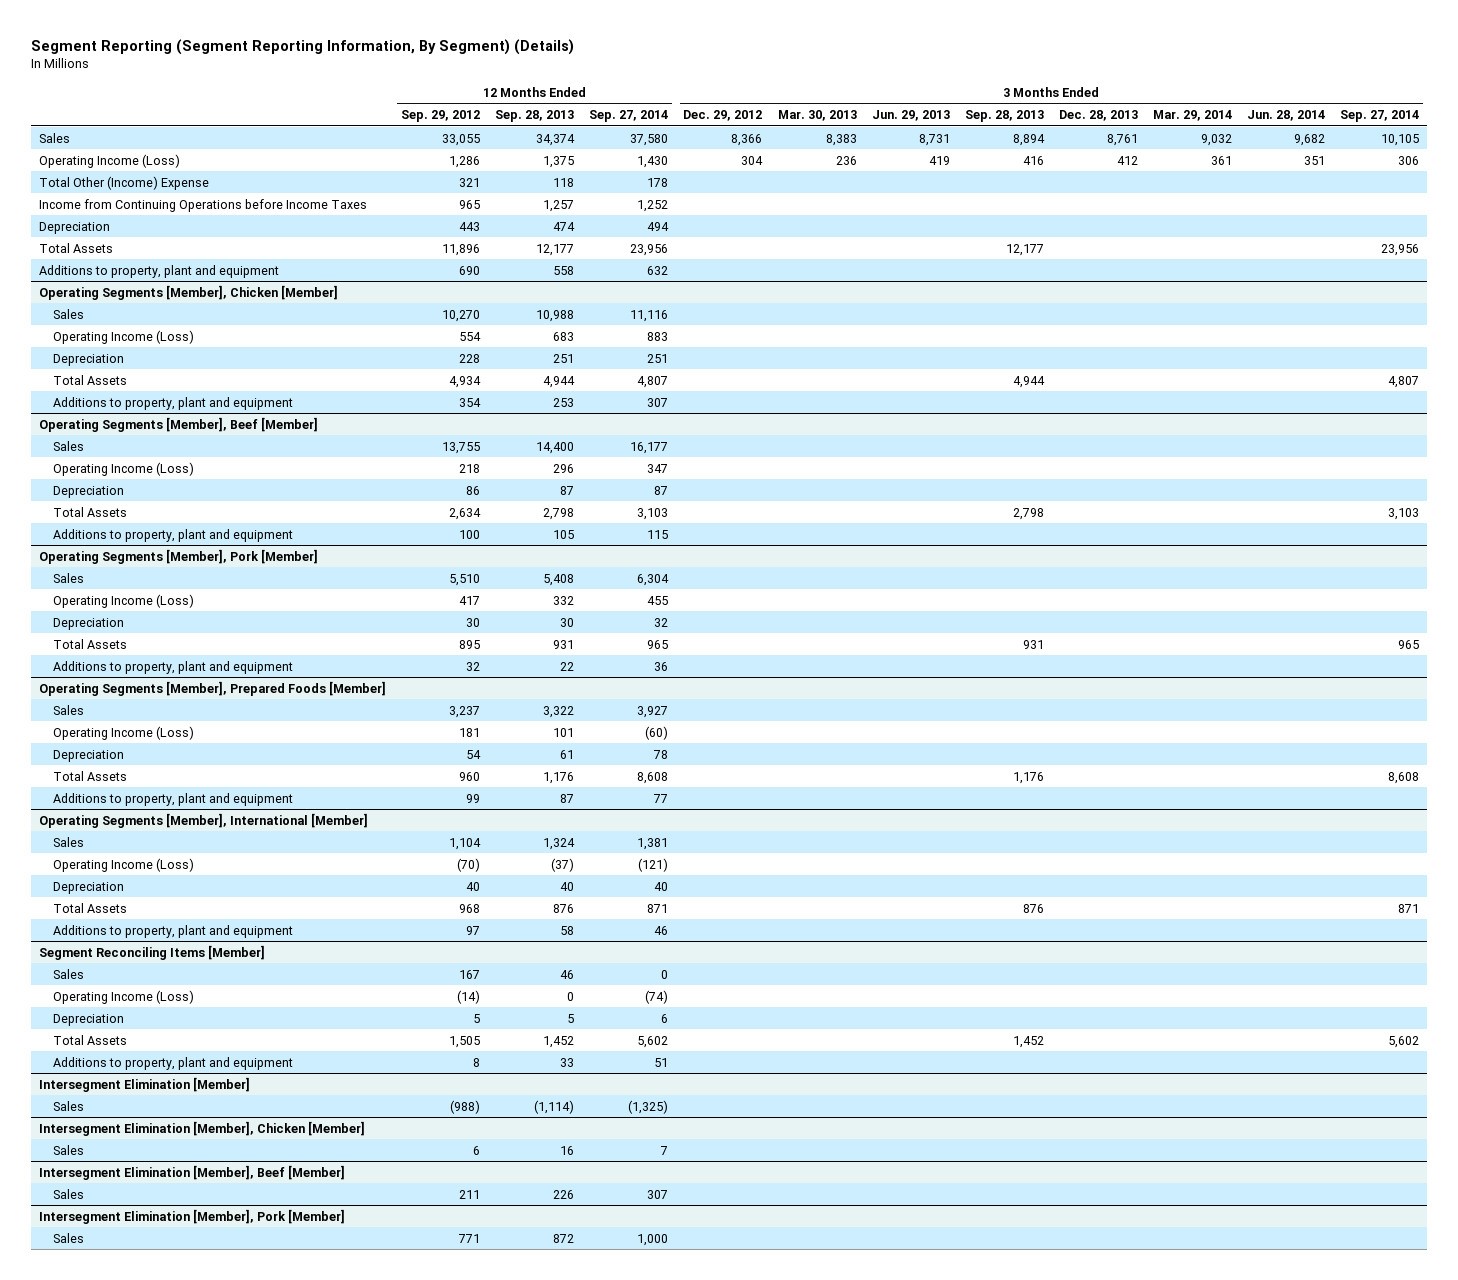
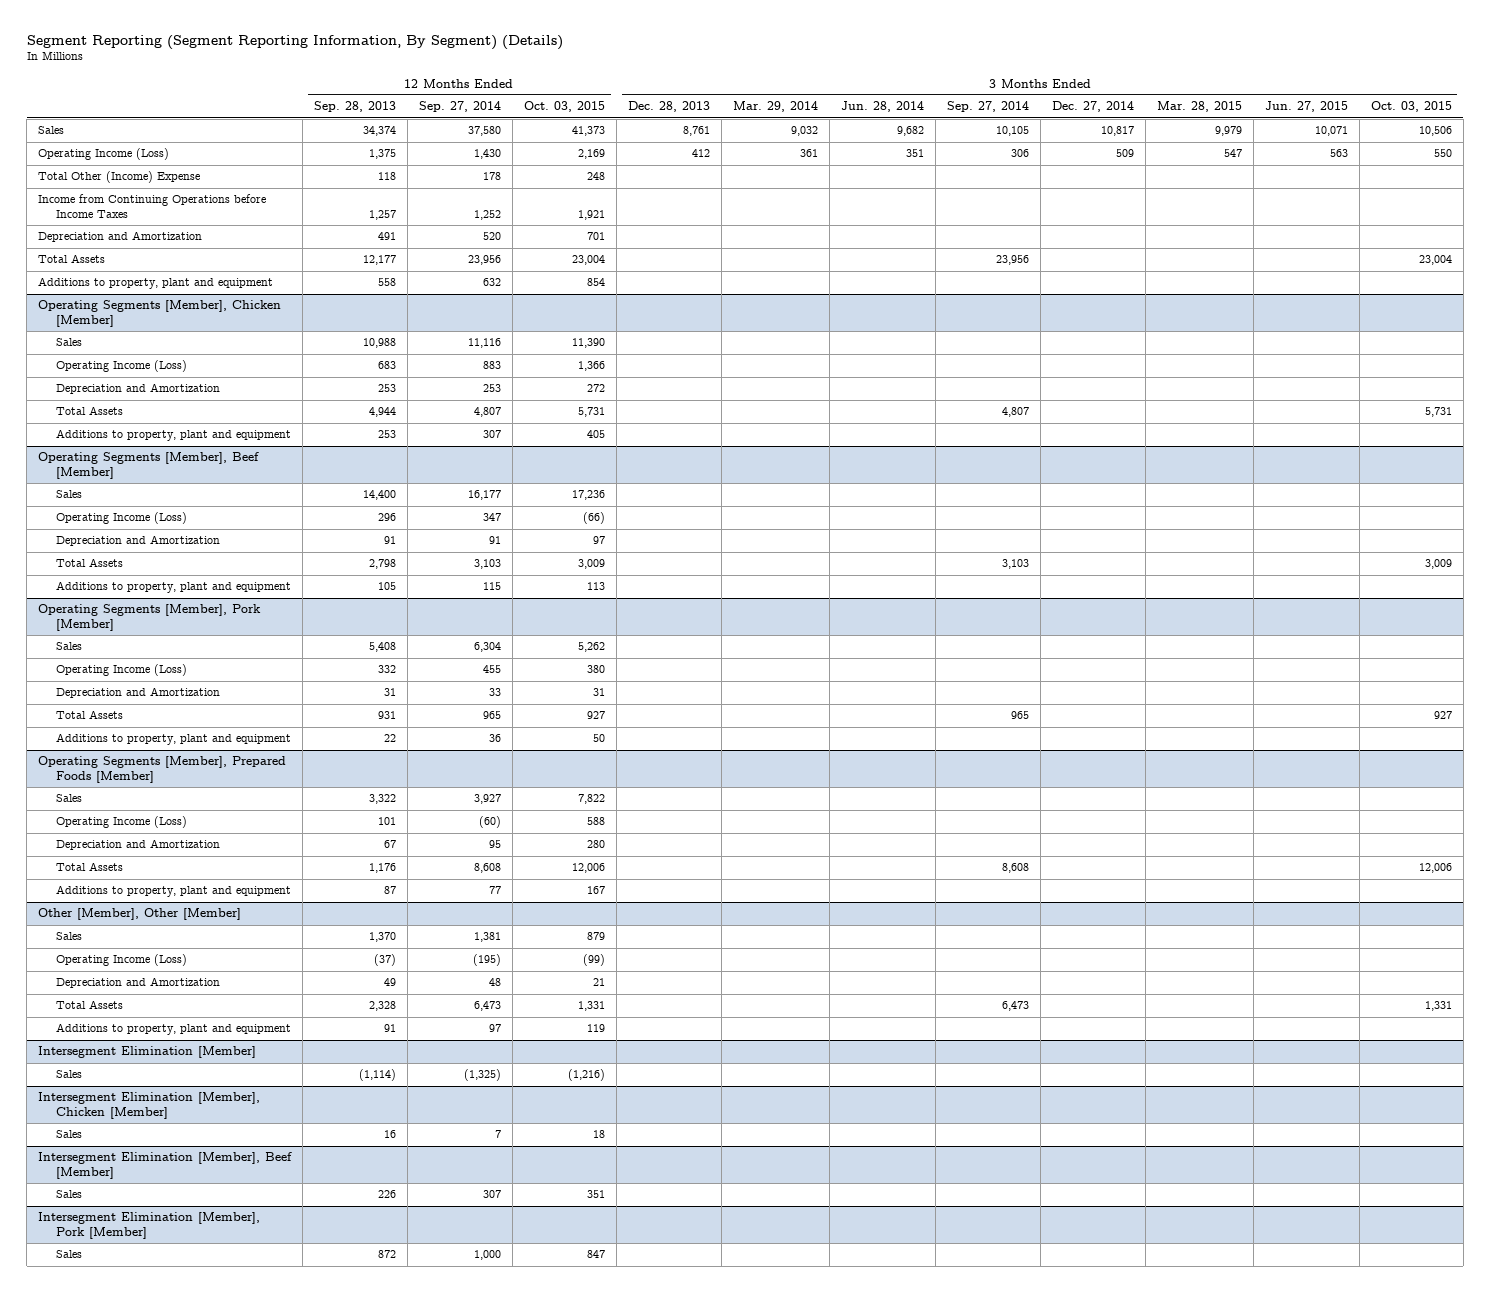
[401,110,481,123] Sep. 29, 2012 -> none
[683,110,763,122] Dec. 29, 2012 -> none
[777,110,857,122] Mar. 30, 2013 -> none
[871,110,950,122] Jun. 29, 2013 -> none
[964,110,1044,123] Sep. 28, 2013 -> none
none -> [523,101,605,113] Oct. 03, 2015
none -> [1051,101,1134,113] Dec. 27, 2014
none -> [1156,101,1242,113] Mar. 28, 2015
none -> [1264,101,1348,113] Jun. 27, 2015
none -> [1370,101,1452,113] Oct. 03, 2015
[39,221,111,234] Depreciation -> none
none -> [38,231,203,243] Depreciation and Amortization
[52,353,124,366] Depreciation -> none
none -> [56,383,221,395] Depreciation and Amortization
[52,485,124,498] Depreciation -> none
none -> [56,535,221,547] Depreciation and Amortization
[52,617,124,630] Depreciation -> none
none -> [56,687,221,699] Depreciation and Amortization
[52,749,124,762] Depreciation -> none
none -> [56,839,221,851] Depreciation and Amortization
[39,812,369,828] Operating Segments [Member], International [Member] -> none
[52,881,124,894] Depreciation -> none
[39,944,266,960] Segment Reconciling Items [Member] -> none
[52,968,84,979] Sales -> none
[52,989,194,1004] Operating Income (Loss) -> none
[52,1013,124,1026] Depreciation -> none
[52,1034,127,1045] Total Assets -> none
[52,1056,293,1070] Additions to property, plant and equipment -> none
none -> [38,908,242,921] Other [Member], Other [Member]
[543,837,576,850] 1,324 -> [369,932,397,943] 1,370
[638,857,669,872] (121) -> [472,954,501,967] (195)
none -> [56,977,221,989] Depreciation and Amortization
[553,903,575,913] 876 -> [369,1001,397,1012] 2,328
[647,903,669,913] 871 -> [473,1001,501,1012] 6,473
[1398,903,1420,913] 871 -> [1001,1001,1029,1012] 6,473
[560,925,575,935] 58 -> [384,1024,397,1033] 91
[654,925,669,935] 46 -> [488,1024,501,1033] 97

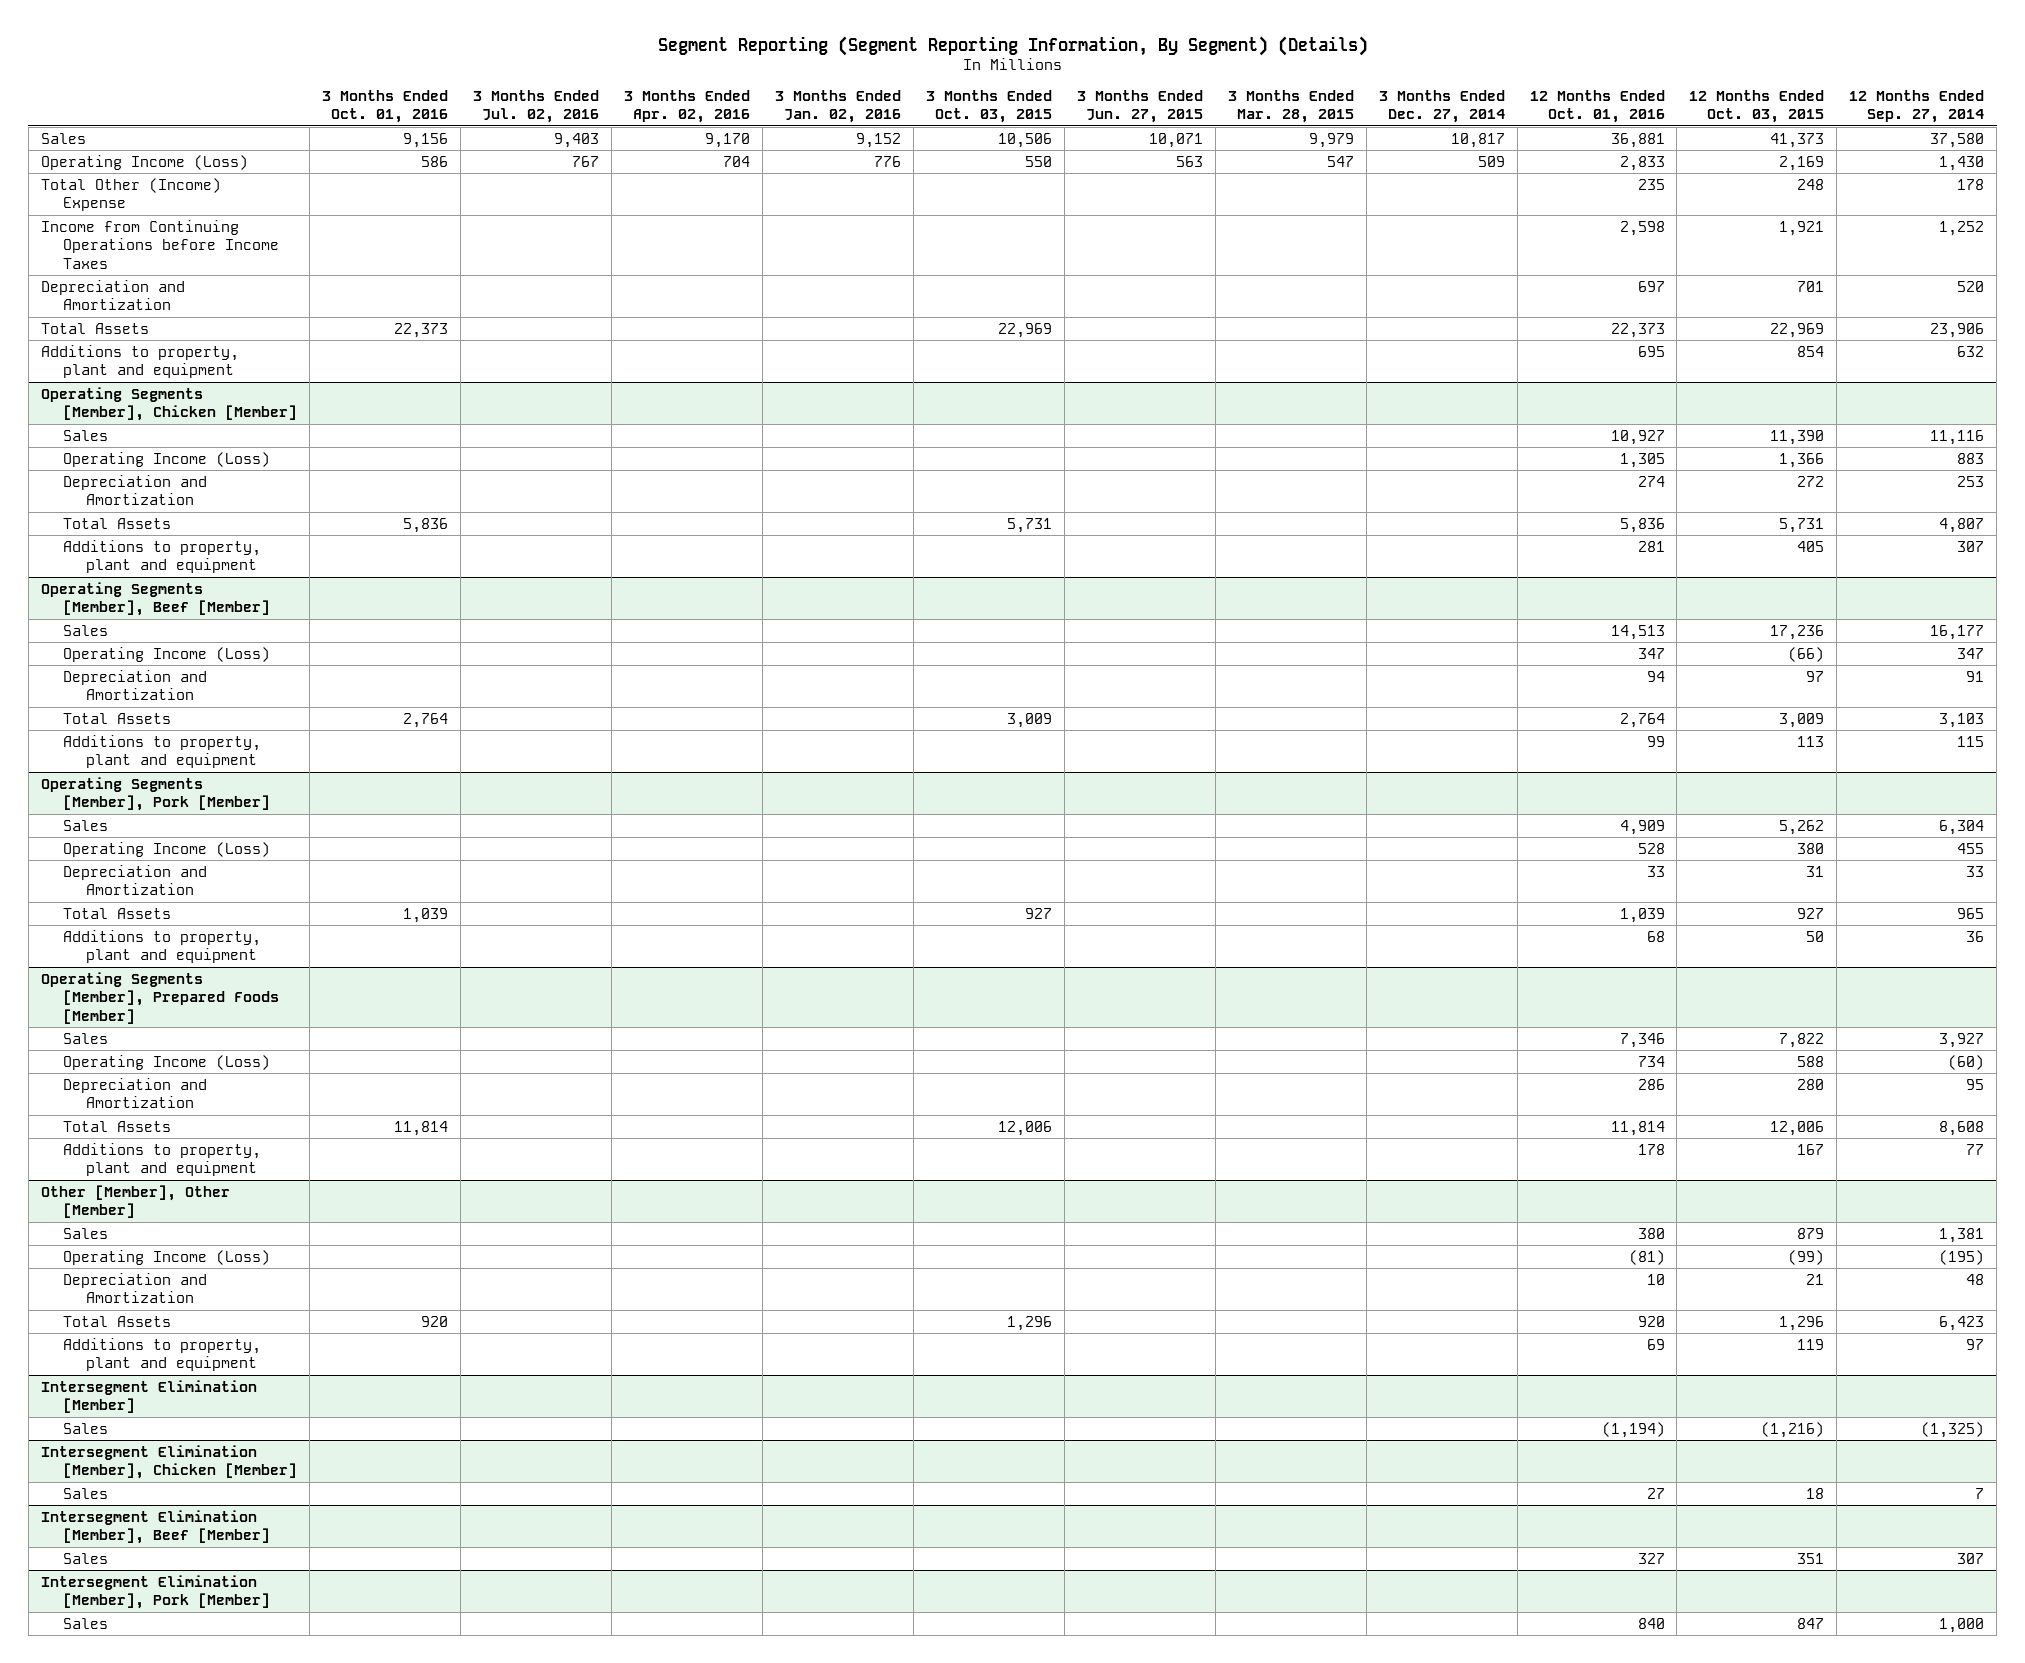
[314,101,397,113] Sep. 28, 2013 -> none
[627,101,710,113] Dec. 28, 2013 -> none
[732,101,818,113] Mar. 29, 2014 -> none
[840,101,924,113] Jun. 28, 2014 -> none
[946,101,1029,113] Sep. 27, 2014 -> none
none -> [322,89,449,124] 3 Months Ended Oct. 01, 2016
none -> [473,89,600,124] 3 Months Ended Jul. 02, 2016
none -> [623,89,750,124] 3 Months Ended Apr. 02, 2016
none -> [774,89,901,124] 3 Months Ended Jan. 02, 2016
none -> [1529,89,1665,124] 12 Months Ended Oct. 01, 2016
[467,255,501,266] 23,956 -> [1930,322,1985,338] 23,906
[571,255,605,266] 23,004 -> [1770,322,1825,338] 22,969
[1418,255,1452,266] 23,004 -> [997,322,1052,338] 22,969
[473,1001,501,1012] 6,473 -> [1939,1315,1985,1331] 6,423
[577,1001,605,1012] 1,331 -> [1779,1315,1825,1331] 1,296
[1424,1001,1452,1012] 1,331 -> [1006,1315,1052,1331] 1,296

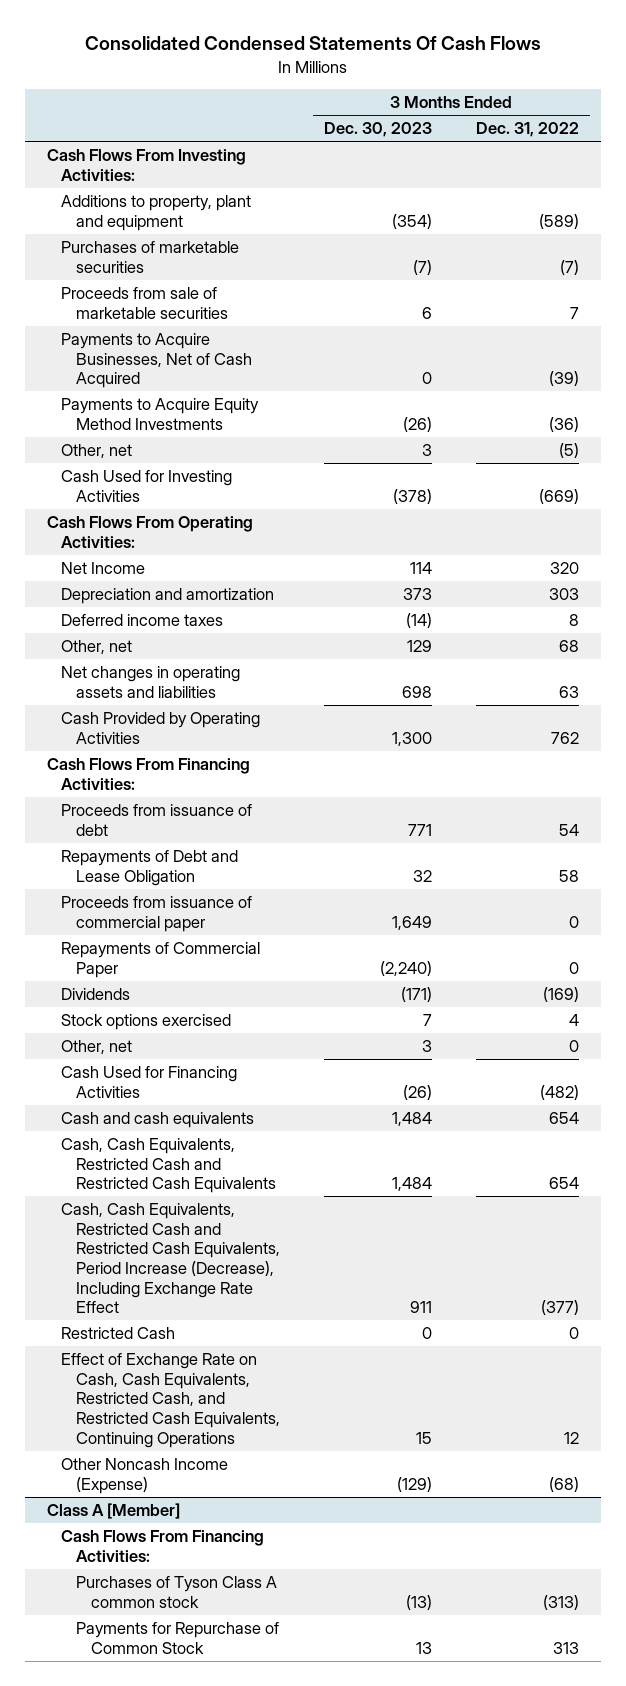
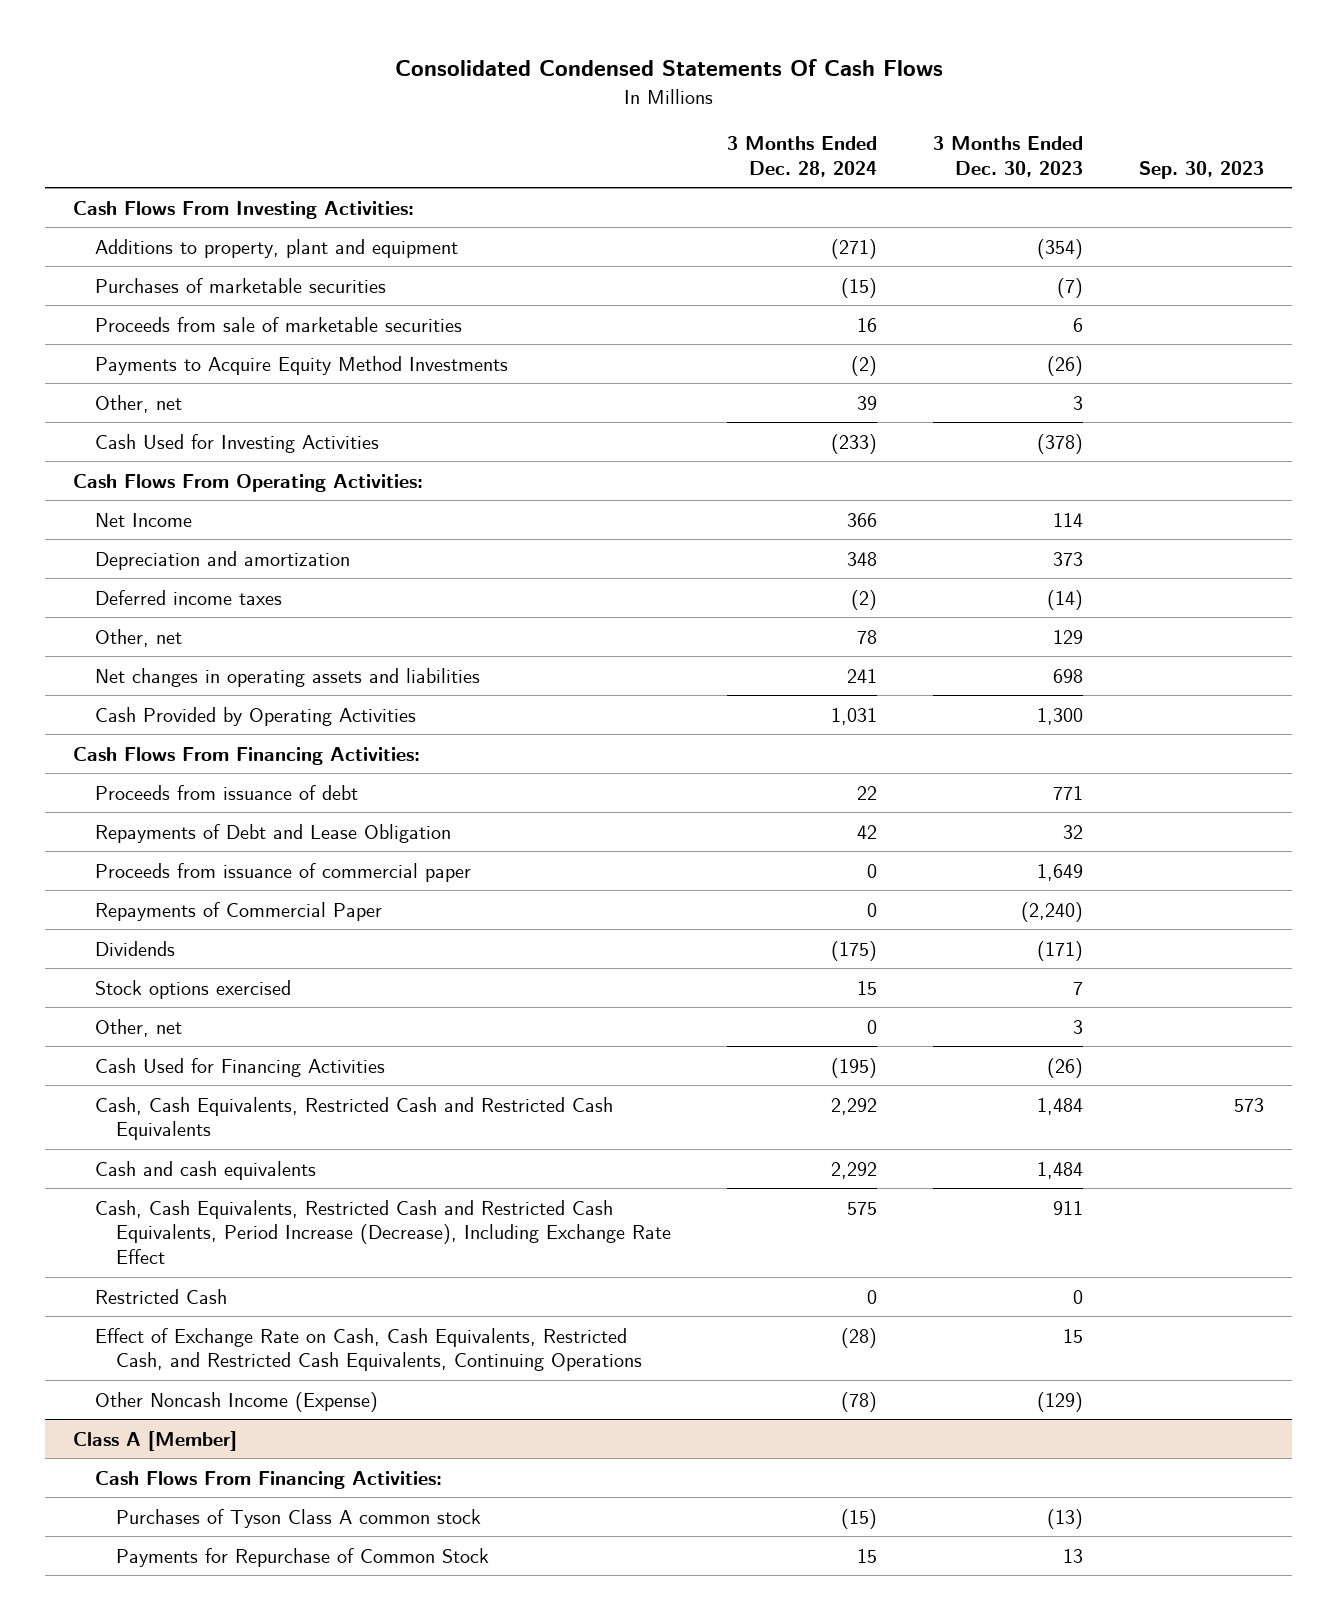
[475,122,579,138] Dec. 31, 2022 -> none
none -> [726,136,877,177] 3 Months Ended Dec. 28, 2024
none -> [1139,160,1265,179] Sep. 30, 2023
[61,333,253,389] Payments to Acquire Businesses, Net of Cash Acquired -> none
[61,1112,255,1129] Cash and cash equivalents -> [94,1160,316,1180] Cash and cash equivalents

